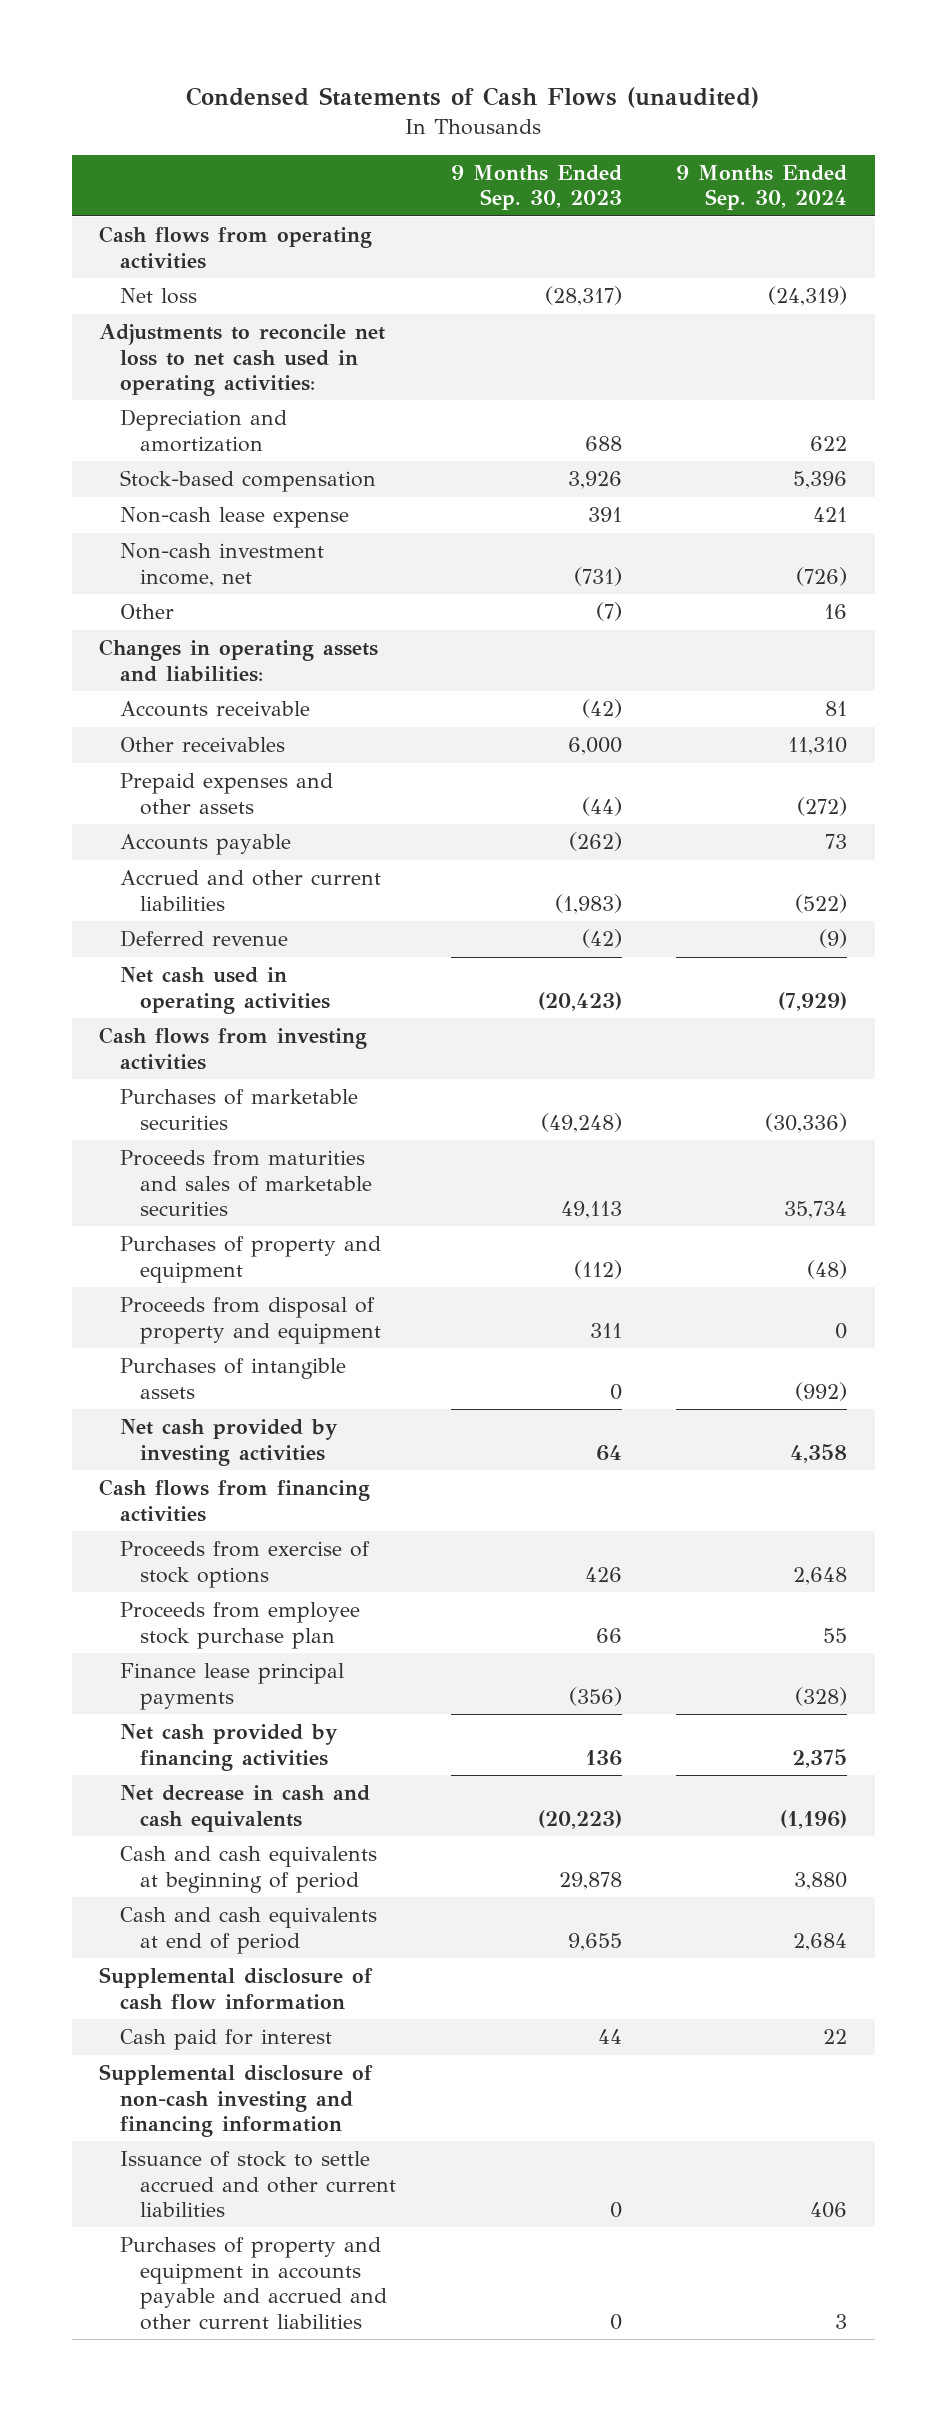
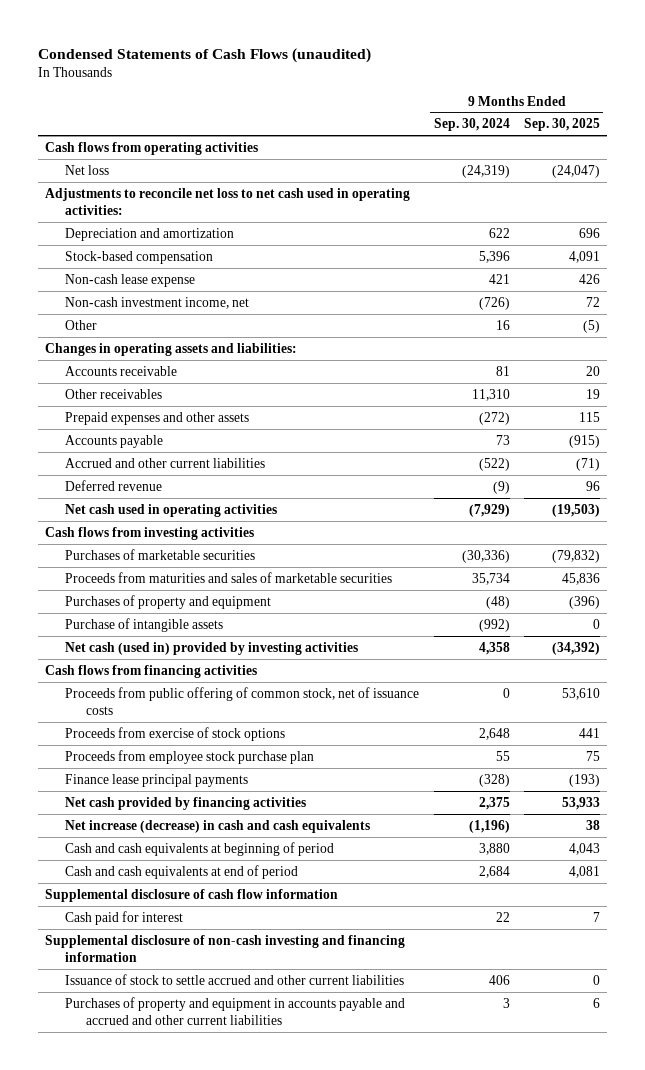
[450,164,622,211] 9 Months Ended Sep. 30, 2023 -> none
none -> [523,118,600,132] Sep. 30, 2025
[119,1297,382,1344] Proceeds from disposal of property and equipment -> none
[119,1358,346,1399] Purchases of intangible assets -> [65,617,224,632] Purchase of intangible assets
[119,1419,338,1466] Net cash provided by investing activities -> [65,641,359,655] Net cash (used in) provided by investing activities
none -> [65,686,420,715] Proceeds from public offering of common stock, net of issuance costs
[119,1785,370,1832] Net decrease in cash and cash equivalents -> [65,819,371,833] Net increase (decrease) in cash and cash equivalents

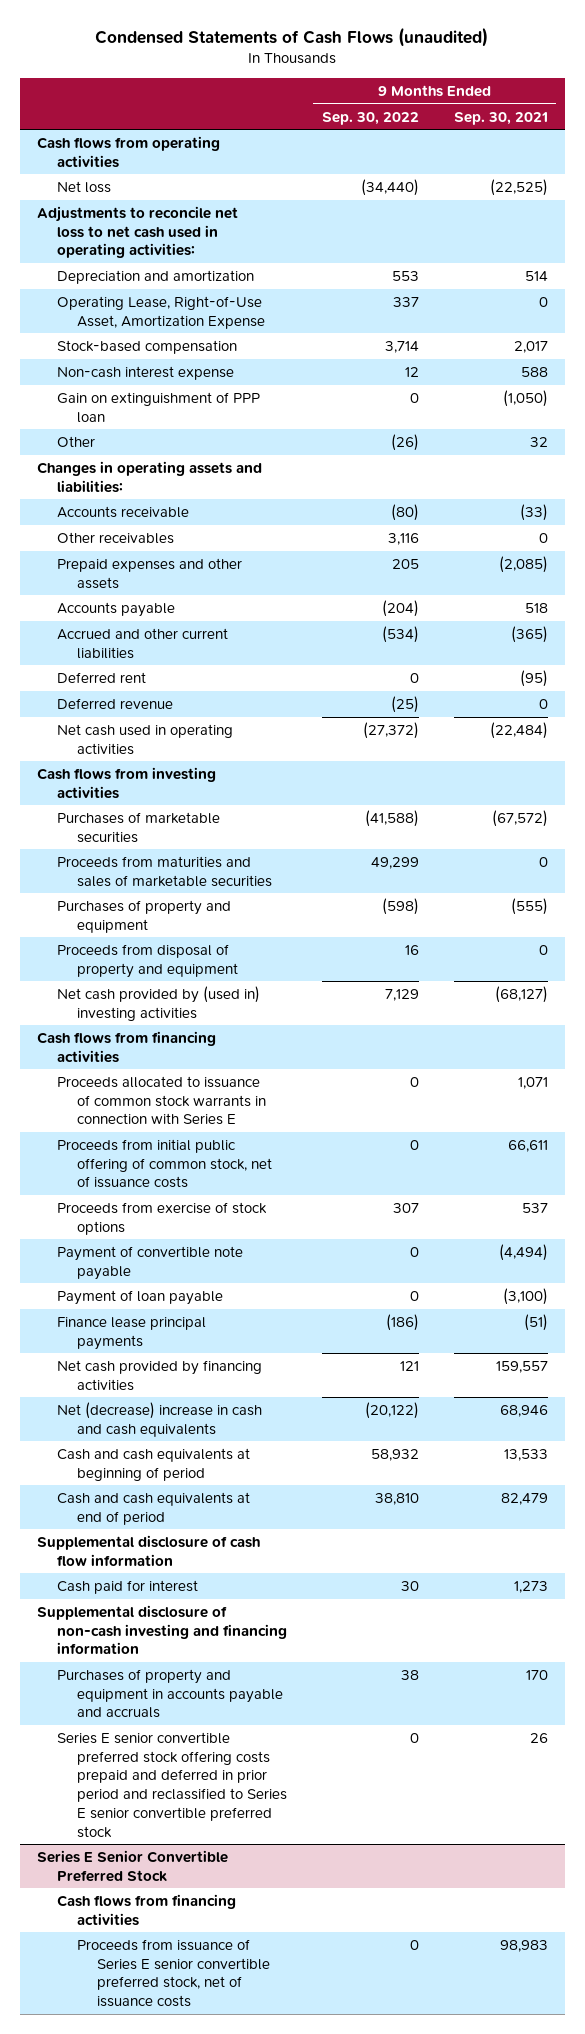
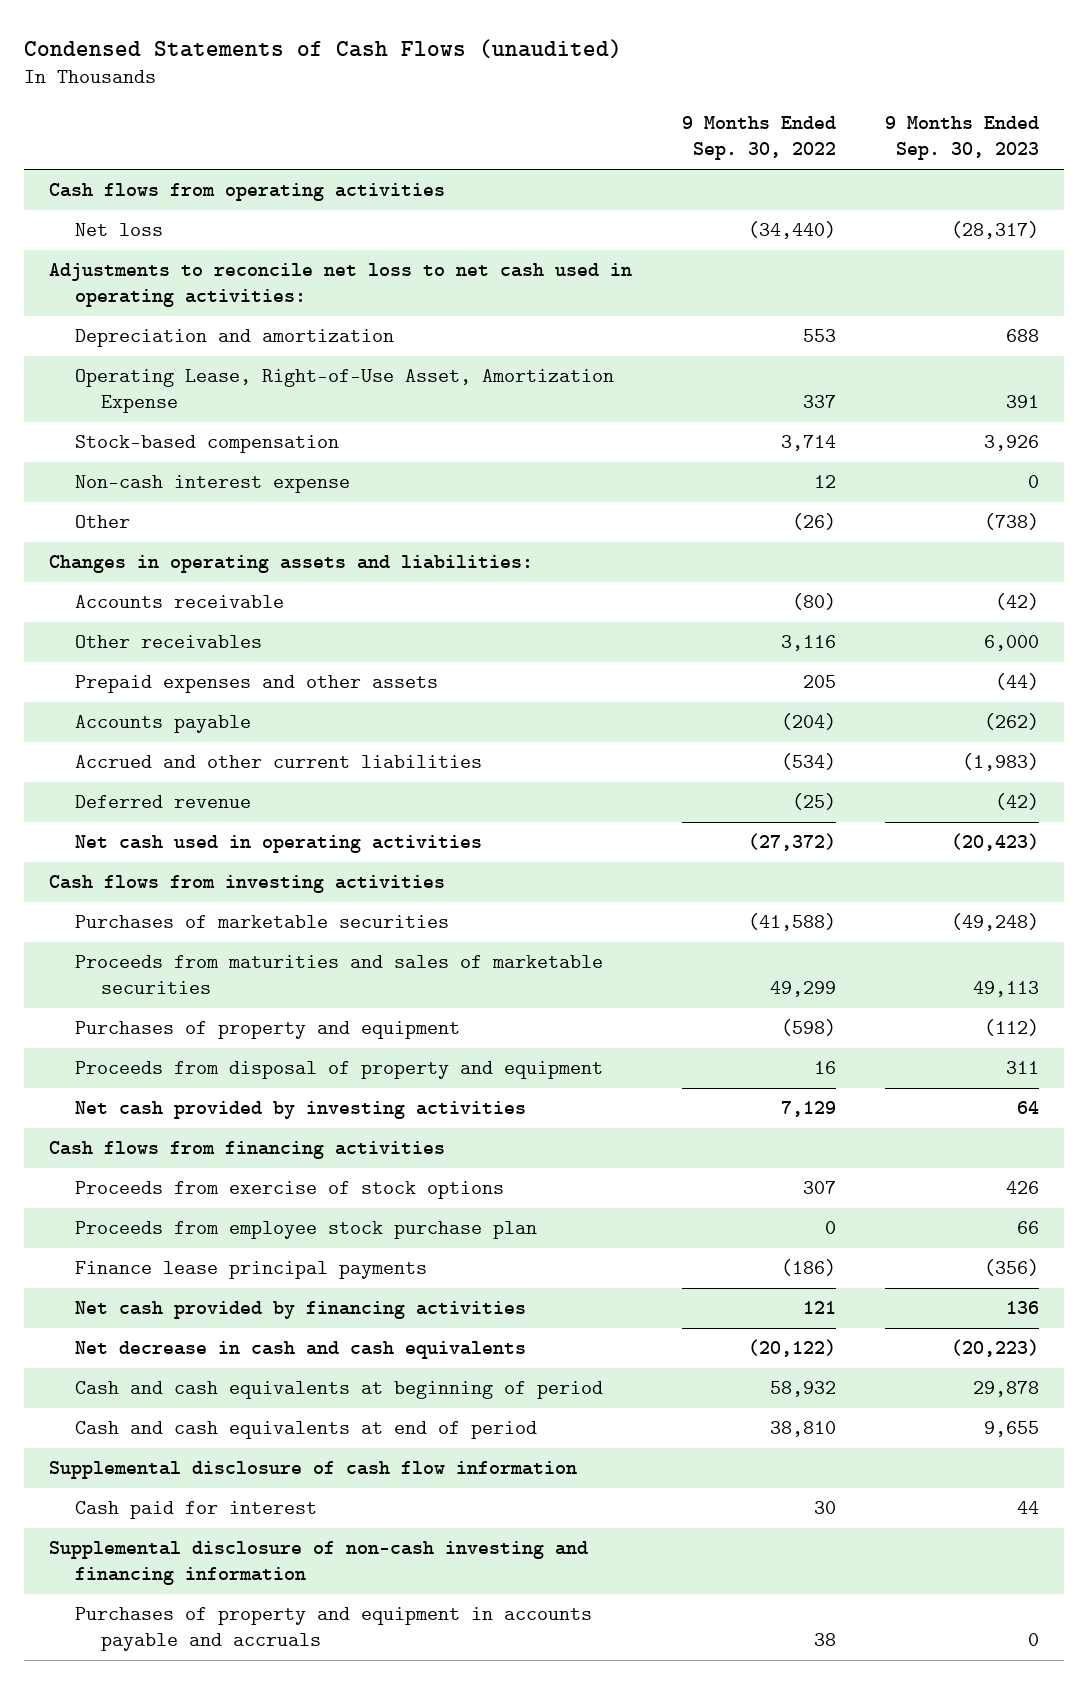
[453,111,548,125] Sep. 30, 2021 -> none
none -> [885,116,1040,161] 9 Months Ended Sep. 30, 2023
[57,391,261,423] Gain on extinguishment of PPP loan -> none
[57,671,147,683] Deferred rent -> none
[57,985,261,1021] Net cash provided by (used in) investing activities -> [75,1101,527,1120] Net cash provided by investing activities
[57,1075,267,1126] Proceeds allocated to issuance of common stock warrants in connection with Series E -> none
[57,1138,273,1189] Proceeds from initial public offering of common stock, net of issuance costs -> none
[57,1245,244,1280] Payment of convertible note payable -> none
[57,1289,224,1305] Payment of loan payable -> none
none -> [75,1221,538,1240] Proceeds from employee stock purchase plan
[57,1401,263,1437] Net (decrease) increase in cash and cash equivalents -> [75,1341,527,1360] Net decrease in cash and cash equivalents
[57,1731,288,1838] Series E senior convertible preferred stock offering costs prepaid and deferred in prior period and reclassified to Series E senior convertible preferred stock -> none
[37,1849,229,1882] Series E Senior Convertible Preferred Stock -> none
[57,1893,237,1926] Cash flows from financing activities -> none
[77,1938,271,2008] Proceeds from issuance of Series E senior convertible preferred stock, net of issuance costs -> none

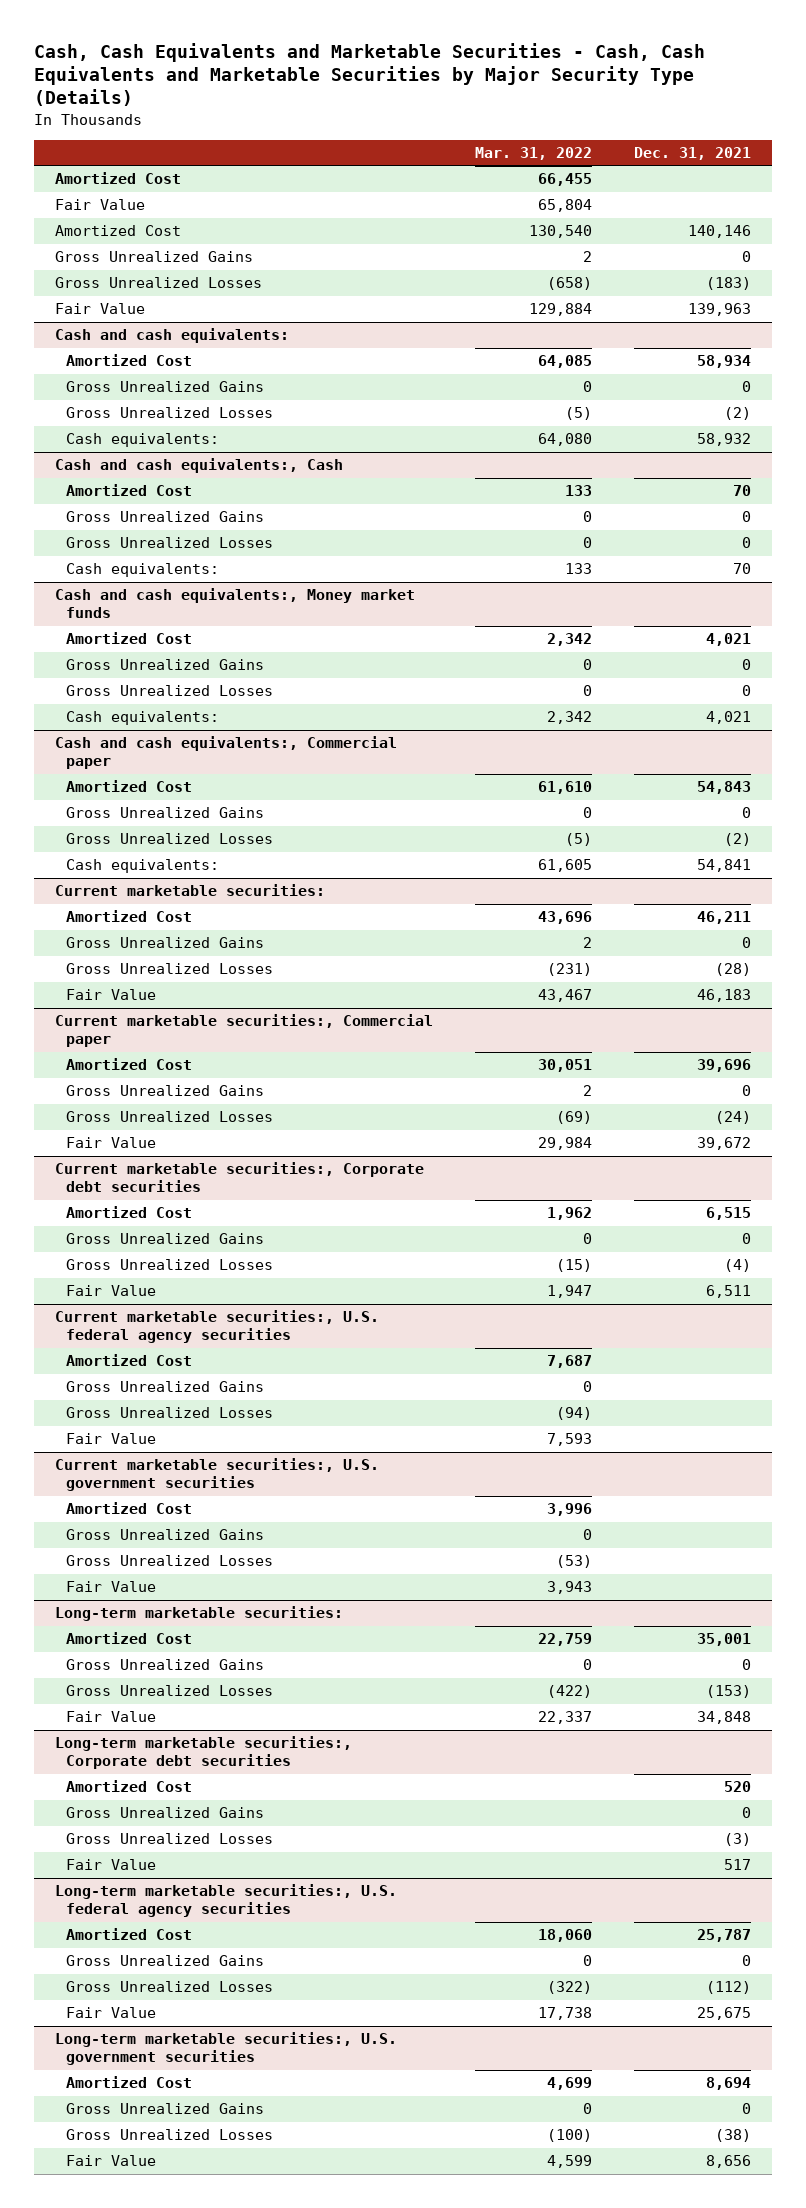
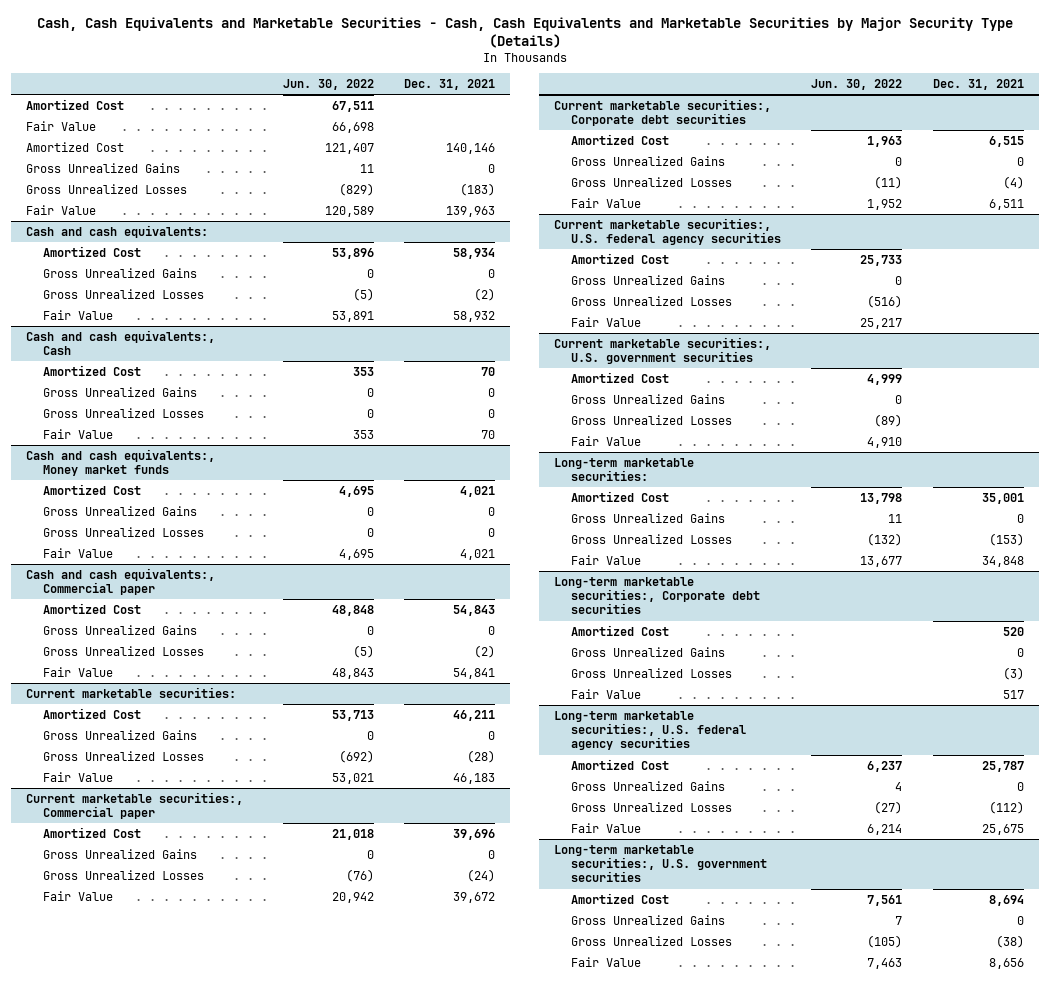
[474,147,592,161] Mar. 31, 2022 -> none
none -> [282,78,374,90] Jun. 30, 2022
[66,433,220,448] Cash equivalents: -> [42,309,113,320] Fair Value
[66,563,220,578] Cash equivalents: -> [42,428,113,439] Fair Value
[66,711,220,726] Cash equivalents: -> [42,547,113,558] Fair Value
[66,859,220,874] Cash equivalents: -> [42,666,113,677] Fair Value

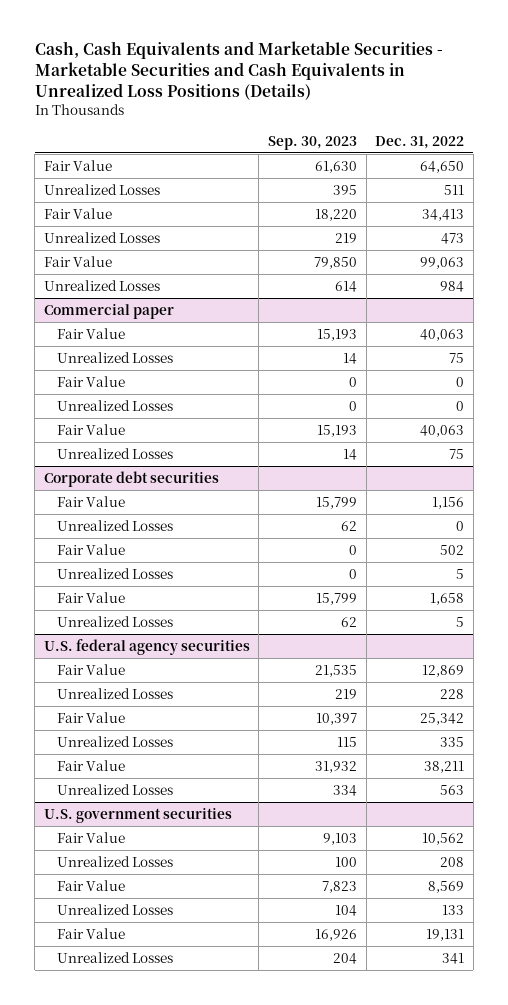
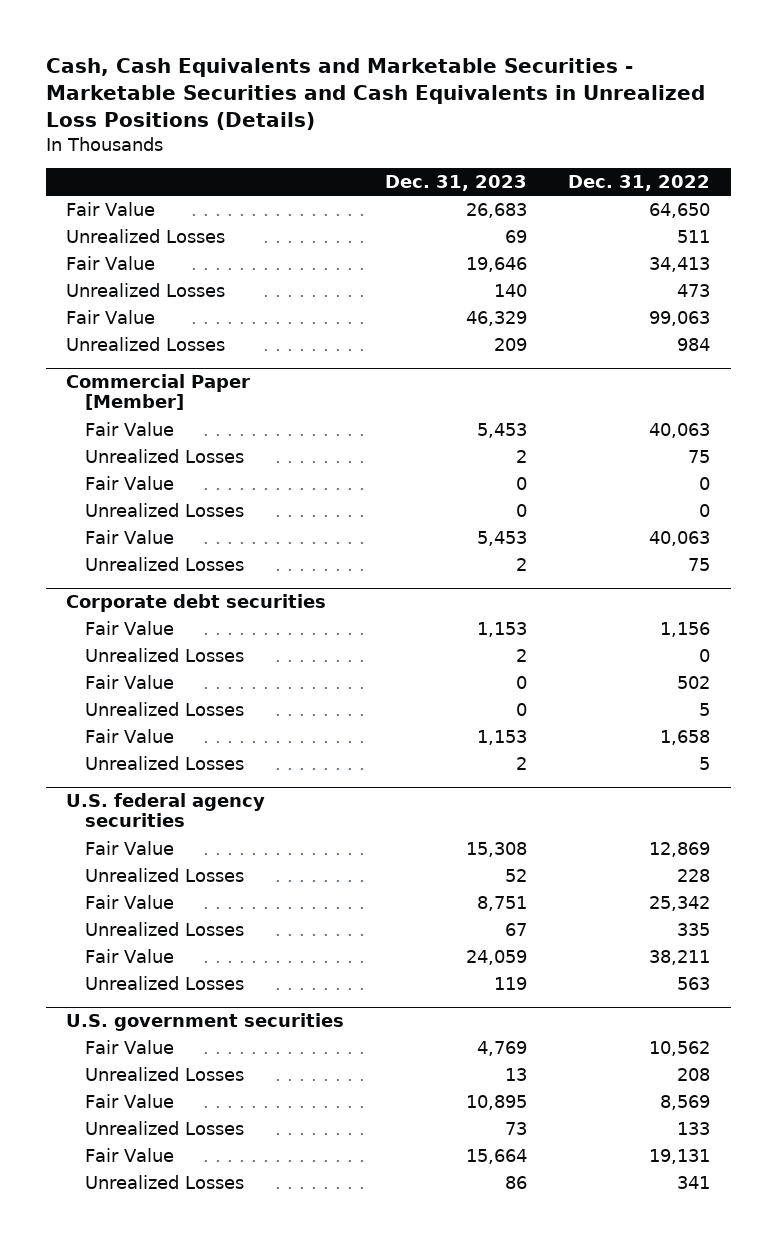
[267,135,357,150] Sep. 30, 2023 -> none
none -> [385,174,528,191] Dec. 31, 2023
[43,304,174,320] Commercial paper -> [66,374,251,411] Commercial Paper [Member]

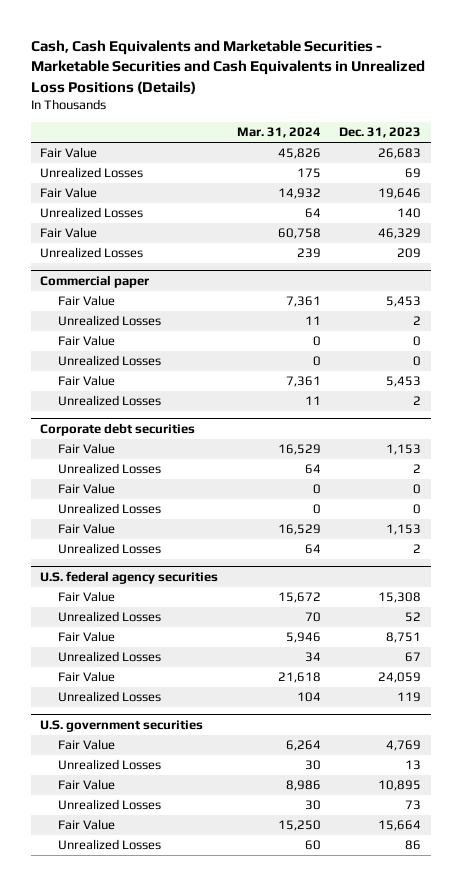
[568,174,711,191] Dec. 31, 2022 -> none
none -> [236,127,321,139] Mar. 31, 2024
[66,374,251,411] Commercial Paper [Member] -> [40,275,150,289] Commercial paper

